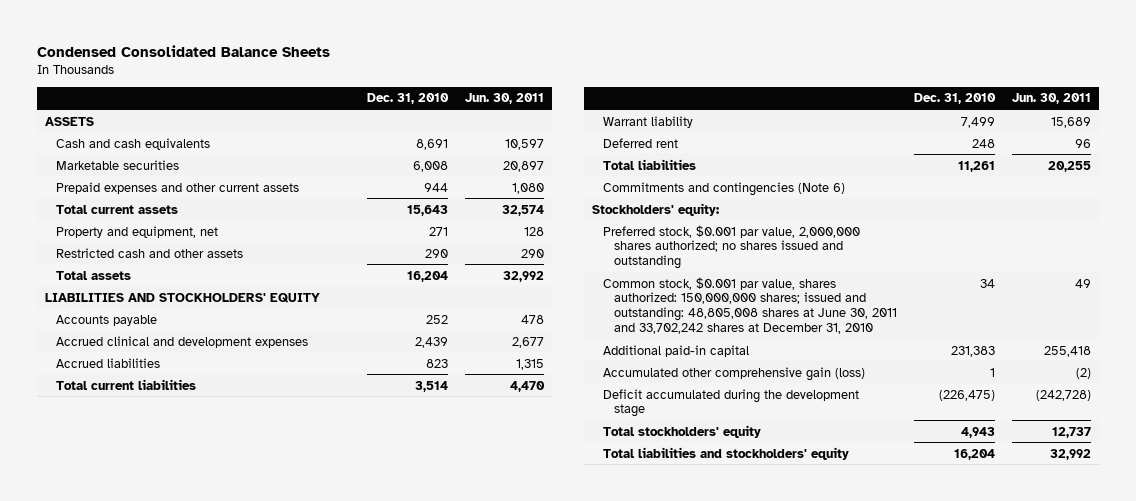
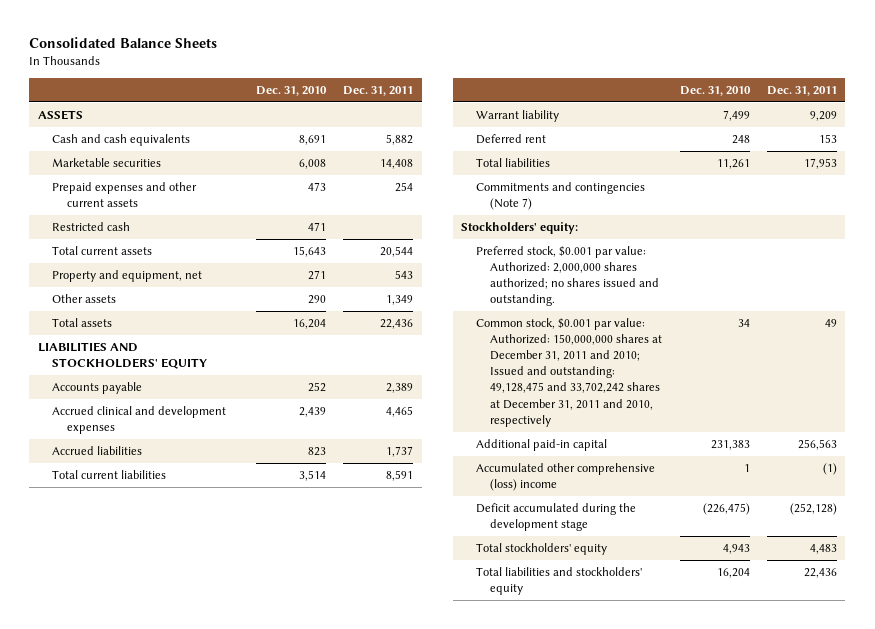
[36,44,330,57] Condensed Consolidated Balance Sheets -> [29,37,218,49] Consolidated Balance Sheets
[464,93,544,105] Jun. 30, 2011 -> none
none -> [343,85,414,96] Dec. 31, 2011
[423,182,448,192] 944 -> [307,182,326,192] 473
none -> [52,222,131,232] Restricted cash
[56,247,244,258] Restricted cash and other assets -> [52,294,117,304] Other assets
[603,181,846,196] Commitments and contingencies (Note 6) -> [475,182,645,211] Commitments and contingencies (Note 7)
[603,224,861,270] Preferred stock, $0.001 par value, 2,000,000 shares authorized; no shares issued and outstanding -> [475,246,660,307] Preferred stock, $0.001 par value: Authorized: 2,000,000 shares authorized; no shares issued and outstanding.
[603,276,898,335] Common stock, $0.001 par value, shares authorized: 150,000,000 shares; issued and outstanding: 48,805,008 shares at June 30, 2011 and 33,702,242 shares at December 31, 2010 -> [475,318,663,427] Common stock, $0.001 par value: Authorized: 150,000,000 shares at December 31, 2011 and 2010; Issued and outstanding: 49,128,475 and 33,702,242 shares at December 31, 2011 and 2010, respectively
[603,366,866,381] Accumulated other comprehensive gain (loss) -> [475,463,655,492] Accumulated other comprehensive (loss) income

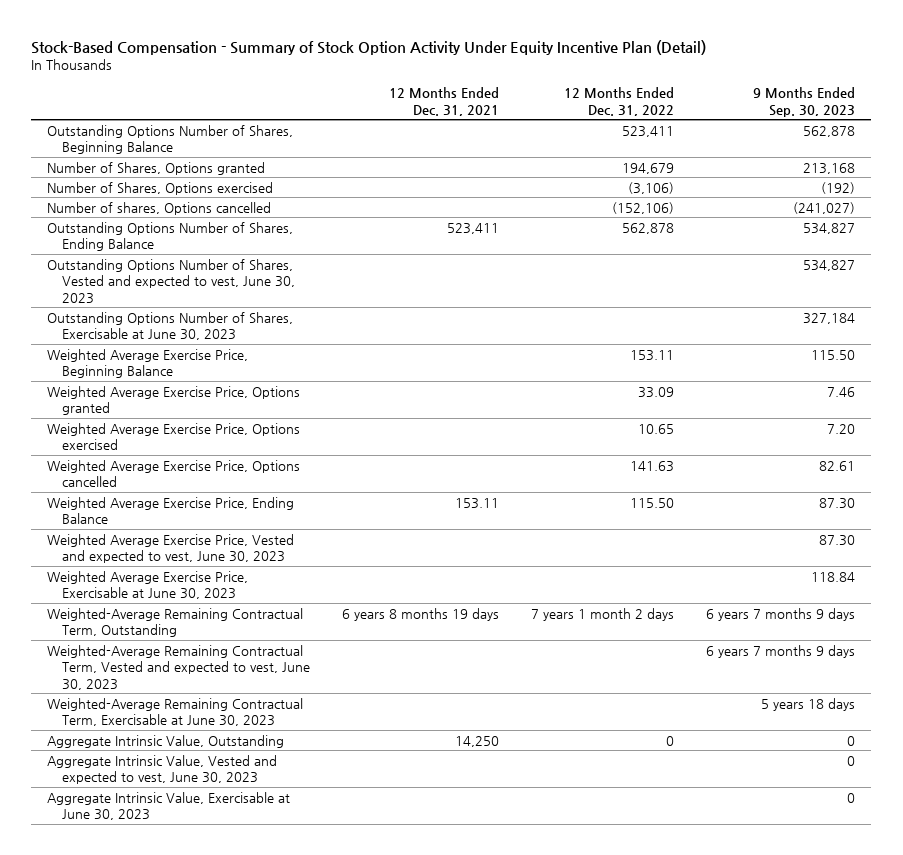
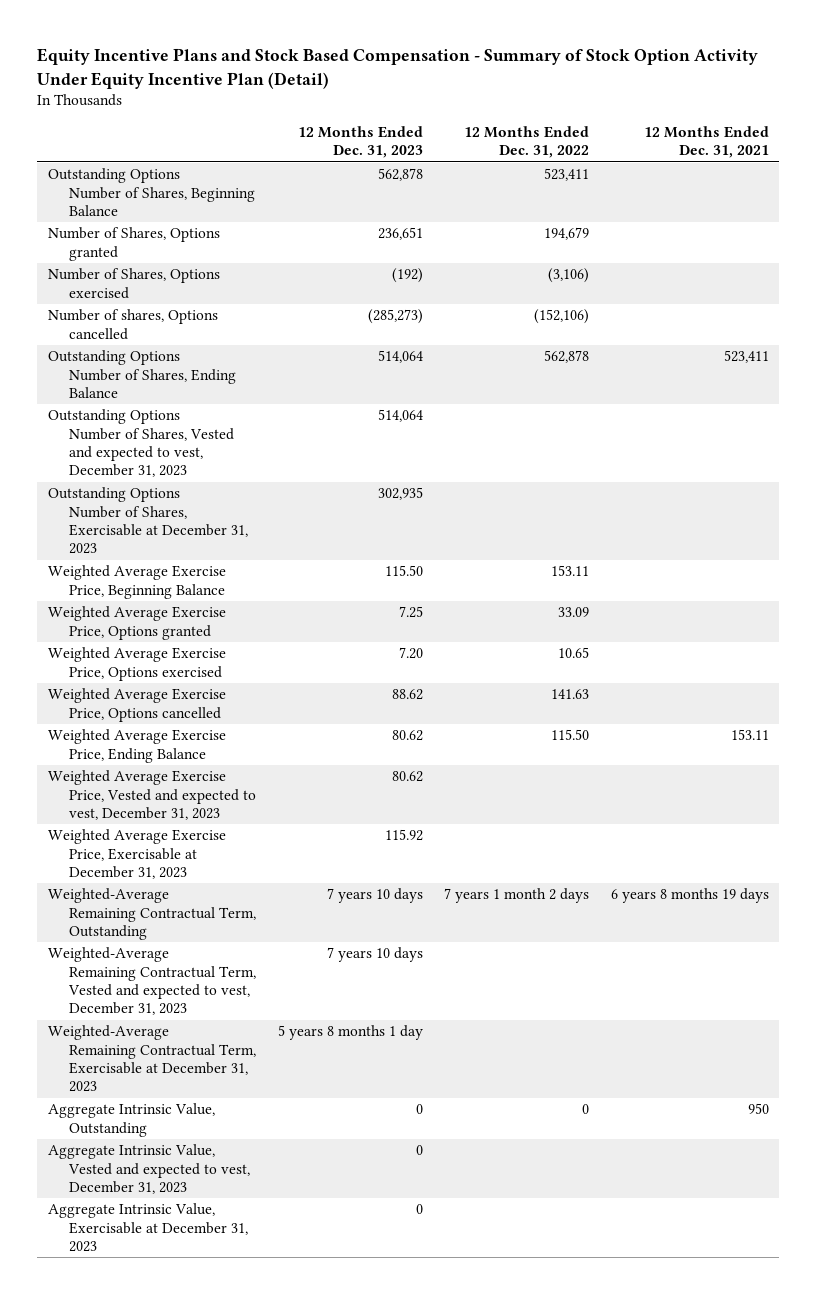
[31,39,707,55] Stock-Based Compensation - Summary of Stock Option Activity Under Equity Incentive Plan (Detail) -> [37,48,759,89] Equity Incentive Plans and Stock Based Compensation - Summary of Stock Option Activity Under Equity Incentive Plan (Detail)
[753,87,856,117] 9 Months Ended Sep. 30, 2023 -> none
none -> [297,125,423,159] 12 Months Ended Dec. 31, 2023
[47,258,295,304] Outstanding Options Number of Shares, Vested and expected to vest, June 30, 2023 -> [48,409,235,478] Outstanding Options Number of Shares, Vested and expected to vest, December 31, 2023
[47,311,294,341] Outstanding Options Number of Shares, Exercisable at June 30, 2023 -> [48,487,249,555] Outstanding Options Number of Shares, Exercisable at December 31, 2023
[47,533,295,564] Weighted Average Exercise Price, Vested and expected to vest, June 30, 2023 -> [48,770,257,820] Weighted Average Exercise Price, Vested and expected to vest, December 31, 2023
[47,570,249,600] Weighted Average Exercise Price, Exercisable at June 30, 2023 -> [48,829,227,879] Weighted Average Exercise Price, Exercisable at December 31, 2023
[47,644,310,690] Weighted-Average Remaining Contractual Term, Vested and expected to vest, June 30, 2023 -> [48,947,257,1016] Weighted-Average Remaining Contractual Term, Vested and expected to vest, December 31, 2023
[47,697,304,727] Weighted-Average Remaining Contractual Term, Exercisable at June 30, 2023 -> [48,1025,257,1093] Weighted-Average Remaining Contractual Term, Exercisable at December 31, 2023
[454,735,499,747] 14,250 -> [747,1103,769,1115] 950
[47,754,278,785] Aggregate Intrinsic Value, Vested and expected to vest, June 30, 2023 -> [48,1144,251,1194] Aggregate Intrinsic Value, Vested and expected to vest, December 31, 2023
[47,791,291,821] Aggregate Intrinsic Value, Exercisable at June 30, 2023 -> [48,1203,249,1252] Aggregate Intrinsic Value, Exercisable at December 31, 2023

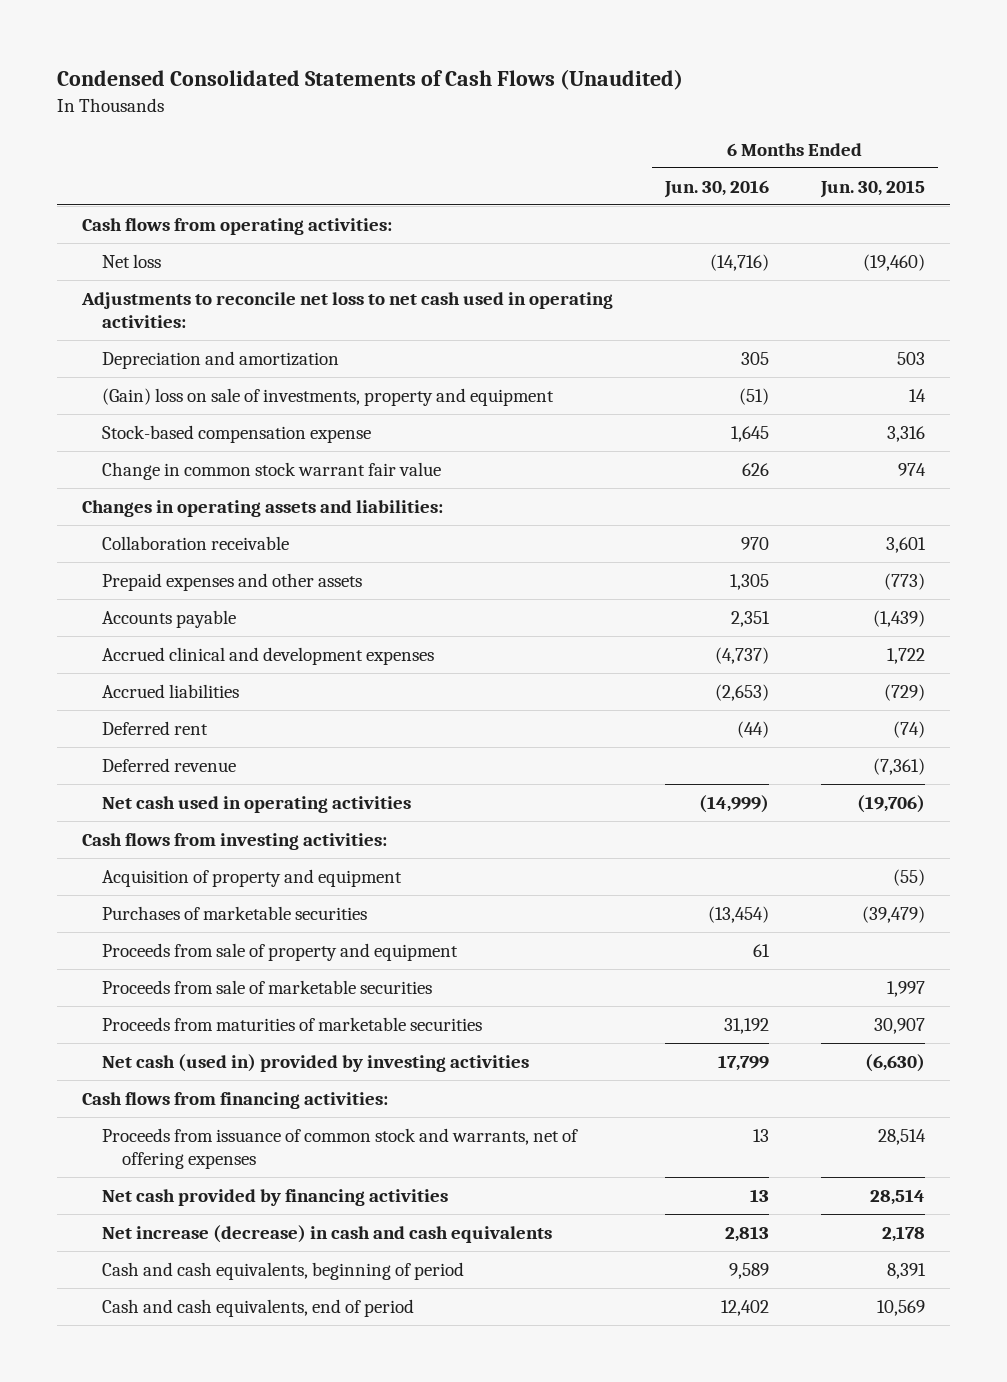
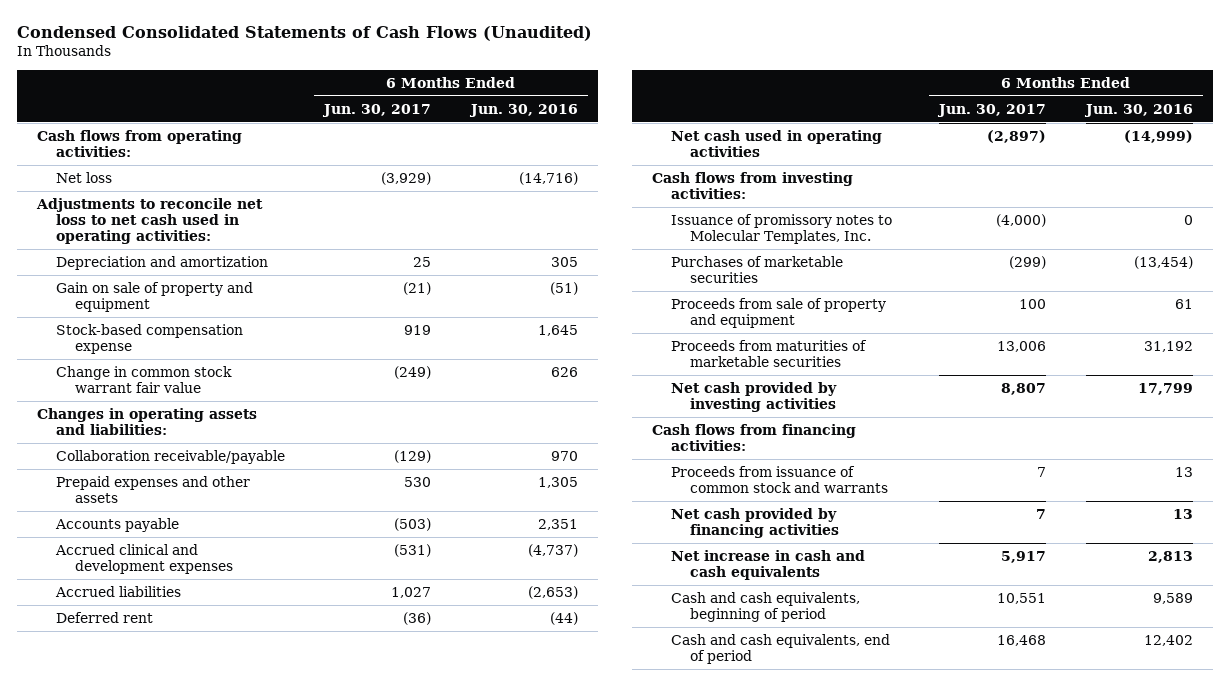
[819,179,925,198] Jun. 30, 2015 -> none
none -> [322,103,432,117] Jun. 30, 2017
[102,388,555,407] (Gain) loss on sale of investments, property and equipment -> [55,281,253,312] Gain on sale of property and equipment
[102,536,290,551] Collaboration receivable -> [55,449,285,464] Collaboration receivable/payable
[102,758,237,773] Deferred revenue -> none
[102,869,403,888] Acquisition of property and equipment -> none
none -> [670,213,892,244] Issuance of promissory notes to Molecular Templates, Inc.
[102,980,433,995] Proceeds from sale of marketable securities -> none
[102,1054,530,1073] Net cash (used in) provided by investing activities -> [670,381,837,412] Net cash provided by investing activities
[102,1128,579,1169] Proceeds from issuance of common stock and warrants, net of offering expenses -> [670,465,888,493] Proceeds from issuance of common stock and warrants
[102,1225,553,1244] Net increase (decrease) in cash and cash equivalents -> [670,549,865,580] Net increase in cash and cash equivalents

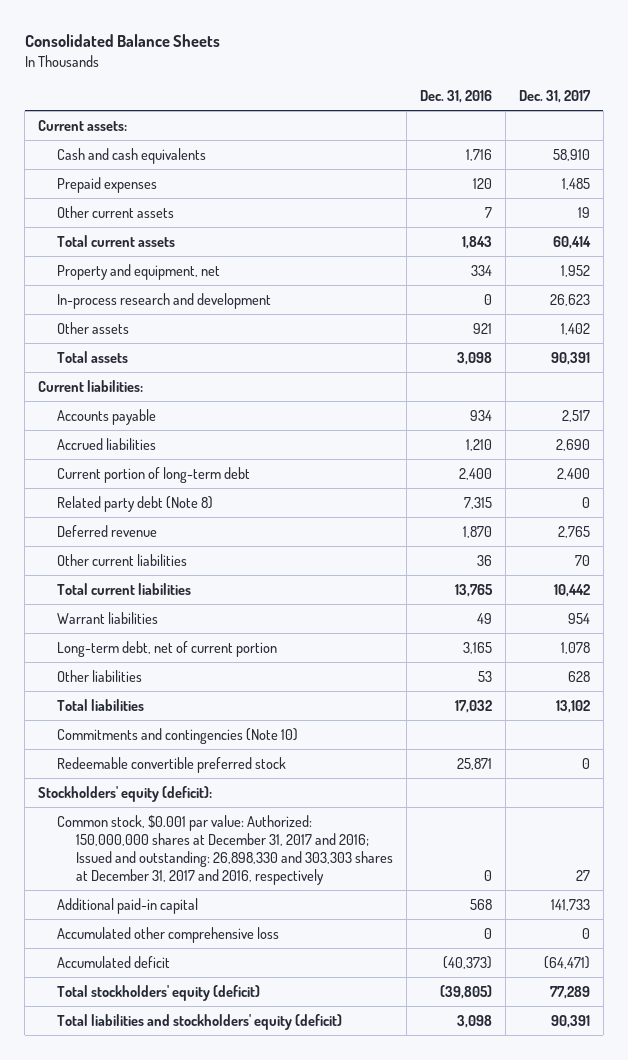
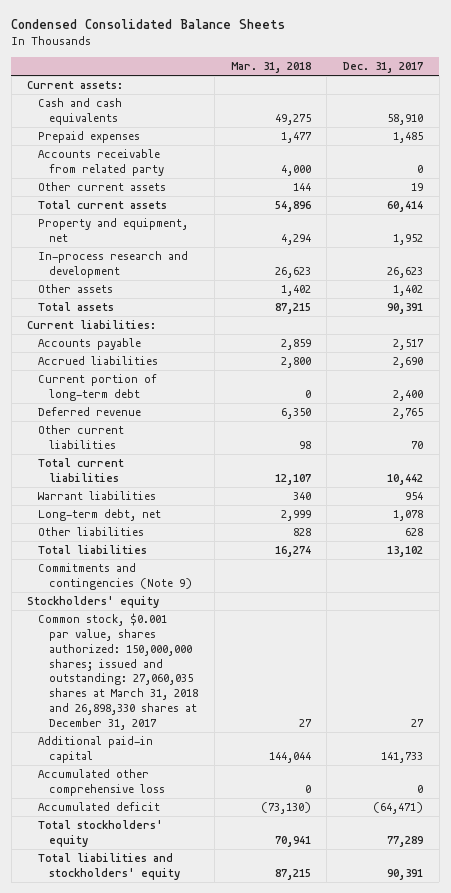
[24,34,220,48] Consolidated Balance Sheets -> [11,19,286,30] Condensed Consolidated Balance Sheets
[420,89,493,103] Dec. 31, 2016 -> none
none -> [230,61,311,73] Mar. 31, 2018
none -> [38,149,165,177] Accounts receivable from related party
[57,495,214,512] Related party debt (Note 8) -> none
[57,640,278,657] Long-term debt, net of current portion -> [38,509,162,522] Long-term debt, net
[57,756,287,773] Redeemable convertible preferred stock -> none
[57,727,299,744] Commitments and contingencies (Note 10) -> [38,563,193,591] Commitments and contingencies (Note 9)
[38,785,213,802] Stockholders' equity (deficit): -> [27,596,160,609] Stockholders' equity
[57,814,394,885] Common stock, $0.001 par value: Authorized: 150,000,000 shares at December 31, 2017 and 2016; Issued and outstanding: 26,898,330 and 303,303 shares at December 31, 2017 and 2016, respectively -> [38,613,199,730] Common stock, $0.001 par value, shares authorized: 150,000,000 shares; issued and outstanding: 27,060,035 shares at March 31, 2018 and 26,898,330 shares at December 31, 2017
[57,984,261,1001] Total stockholders' equity (deficit) -> [38,820,164,848] Total stockholders' equity
[57,1013,343,1030] Total liabilities and stockholders' equity (deficit) -> [38,853,181,881] Total liabilities and stockholders' equity

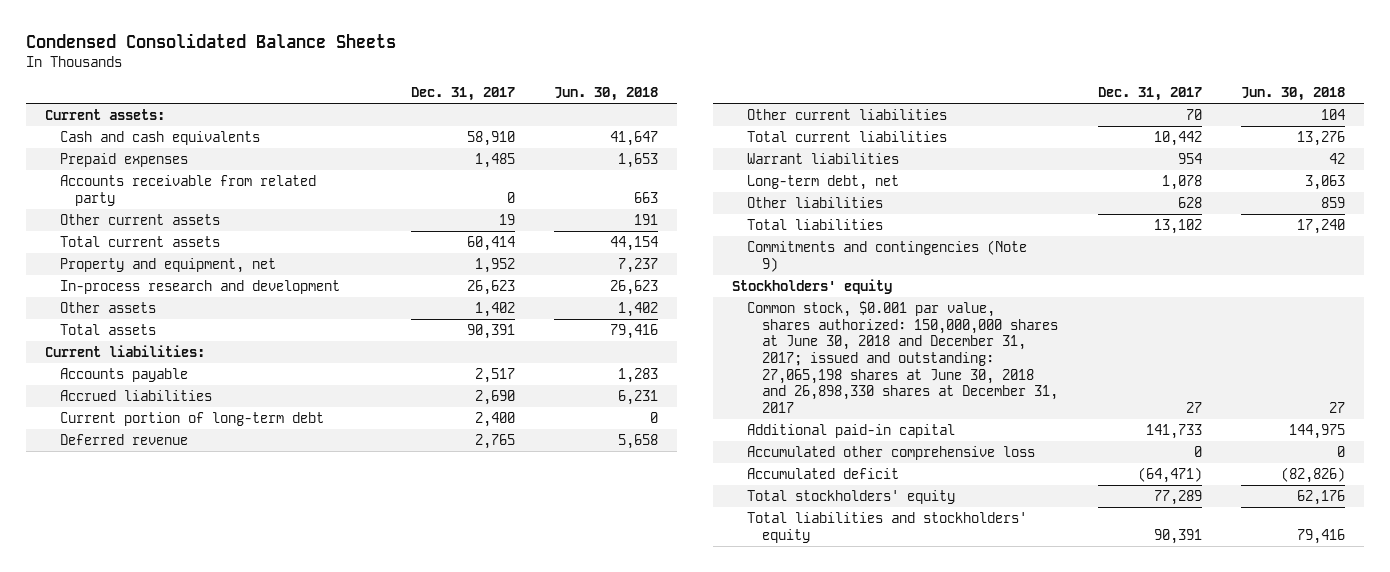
[230,61,311,73] Mar. 31, 2018 -> none
none -> [553,87,658,102] Jun. 30, 2018
[38,613,199,730] Common stock, $0.001 par value, shares authorized: 150,000,000 shares; issued and outstanding: 27,060,035 shares at March 31, 2018 and 26,898,330 shares at December 31, 2017 -> [747,301,1059,413] Common stock, $0.001 par value, shares authorized: 150,000,000 shares at June 30, 2018 and December 31, 2017; issued and outstanding: 27,065,198 shares at June 30, 2018 and 26,898,330 shares at December 31, 2017

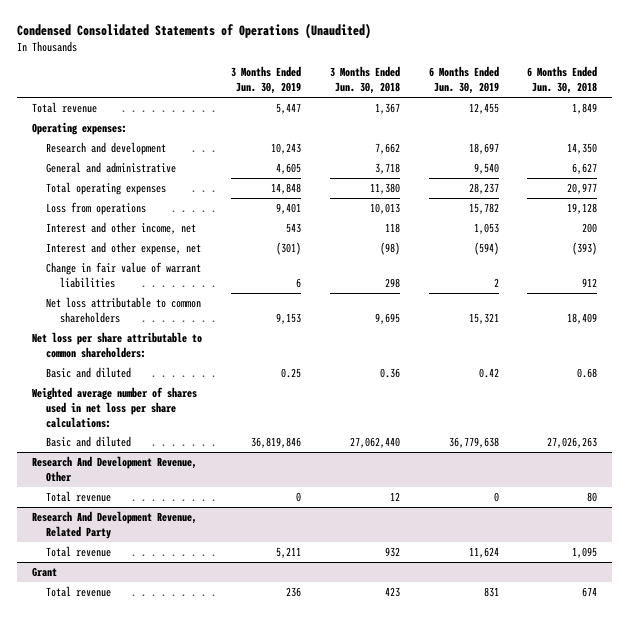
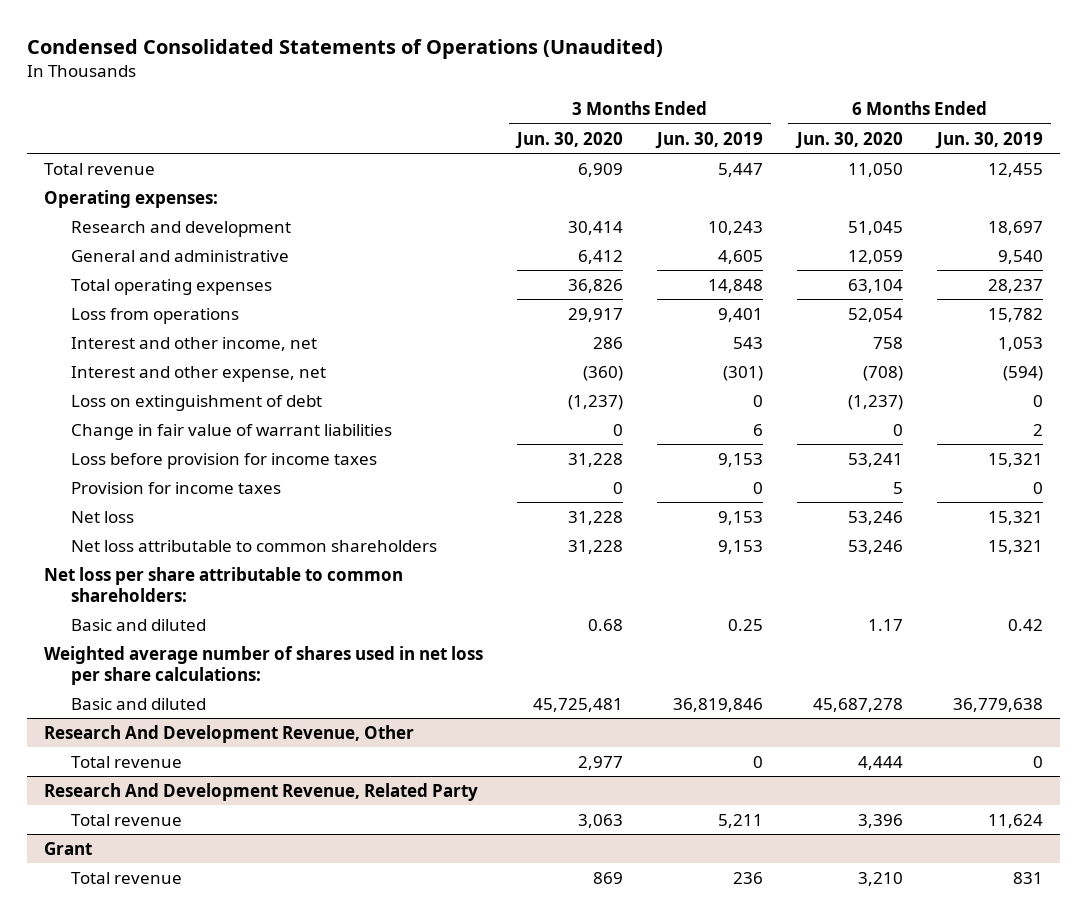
[329,66,400,95] 3 Months Ended Jun. 30, 2018 -> none
[527,66,598,95] 6 Months Ended Jun. 30, 2018 -> none
none -> [515,131,624,149] Jun. 30, 2020
none -> [794,131,903,149] Jun. 30, 2020
none -> [70,394,322,411] Loss on extinguishment of debt
none -> [70,452,377,469] Loss before provision for income taxes
none -> [70,481,281,494] Provision for income taxes
none -> [70,510,134,523] Net loss

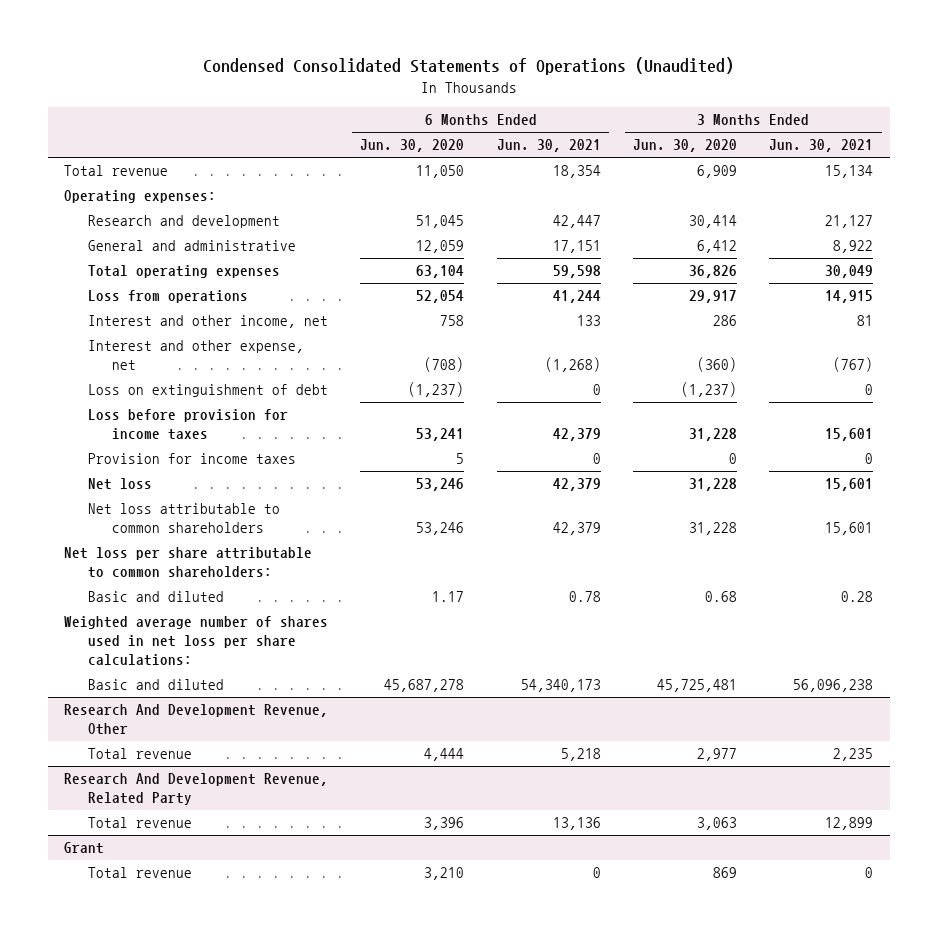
[655,131,764,149] Jun. 30, 2019 -> none
[934,131,1043,149] Jun. 30, 2019 -> none
none -> [496,139,601,153] Jun. 30, 2021
none -> [769,139,874,153] Jun. 30, 2021
[70,423,392,440] Change in fair value of warrant liabilities -> none

